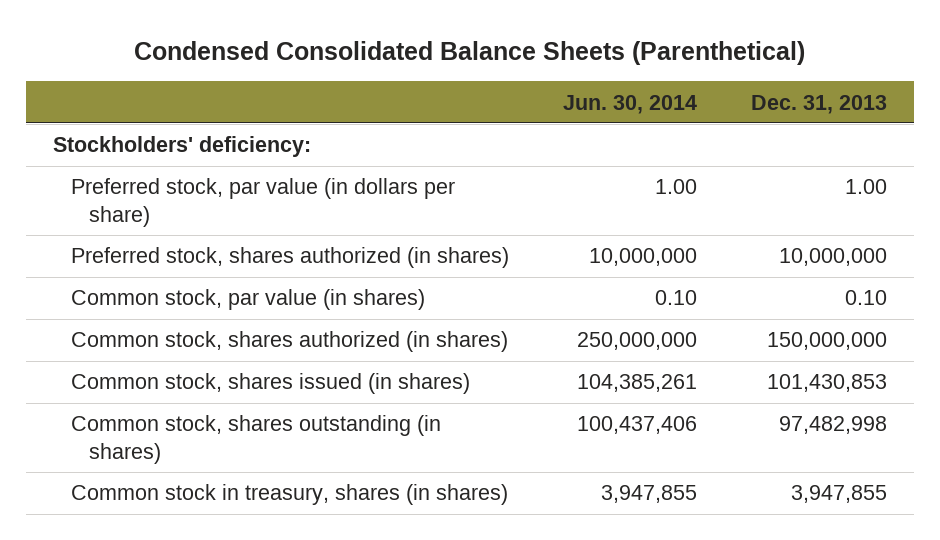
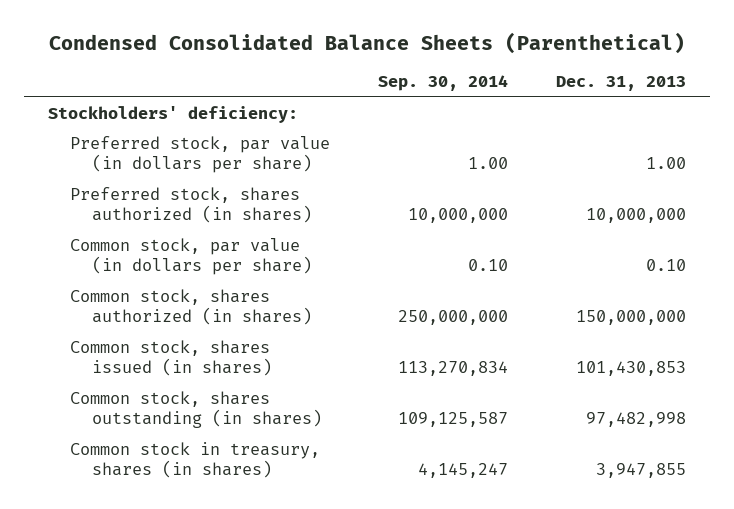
[562,94,697,114] Jun. 30, 2014 -> none
none -> [378,75,509,92] Sep. 30, 2014
[71,289,426,311] Common stock, par value (in shares) -> [69,238,313,276] Common stock, par value (in dollars per share)

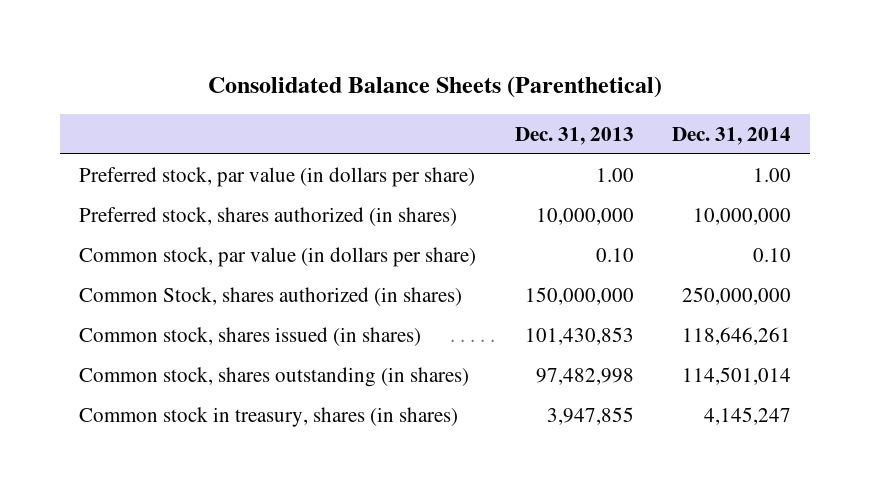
[48,31,685,54] Condensed Consolidated Balance Sheets (Parenthetical) -> [208,76,663,99] Consolidated Balance Sheets (Parenthetical)
[378,75,509,92] Sep. 30, 2014 -> none
none -> [671,126,791,145] Dec. 31, 2014
[47,106,298,124] Stockholders' deficiency: -> none
[69,289,313,326] Common stock, shares authorized (in shares) -> [79,286,463,306] Common Stock, shares authorized (in shares)

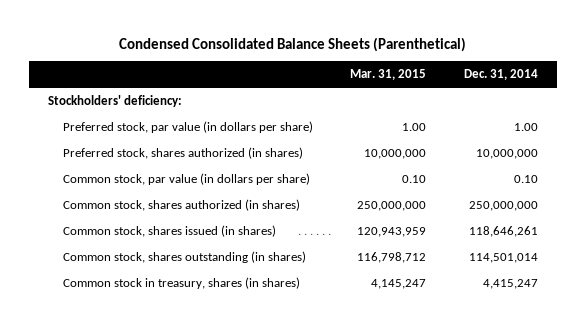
[208,76,663,99] Consolidated Balance Sheets (Parenthetical) -> [118,36,466,52] Condensed Consolidated Balance Sheets (Parenthetical)
[514,126,634,145] Dec. 31, 2013 -> none
none -> [350,69,427,81] Mar. 31, 2015
none -> [48,94,183,107] Stockholders' deficiency:
[79,286,463,306] Common Stock, shares authorized (in shares) -> [62,198,300,211] Common stock, shares authorized (in shares)
[703,406,791,425] 4,145,247 -> [482,278,538,289] 4,415,247

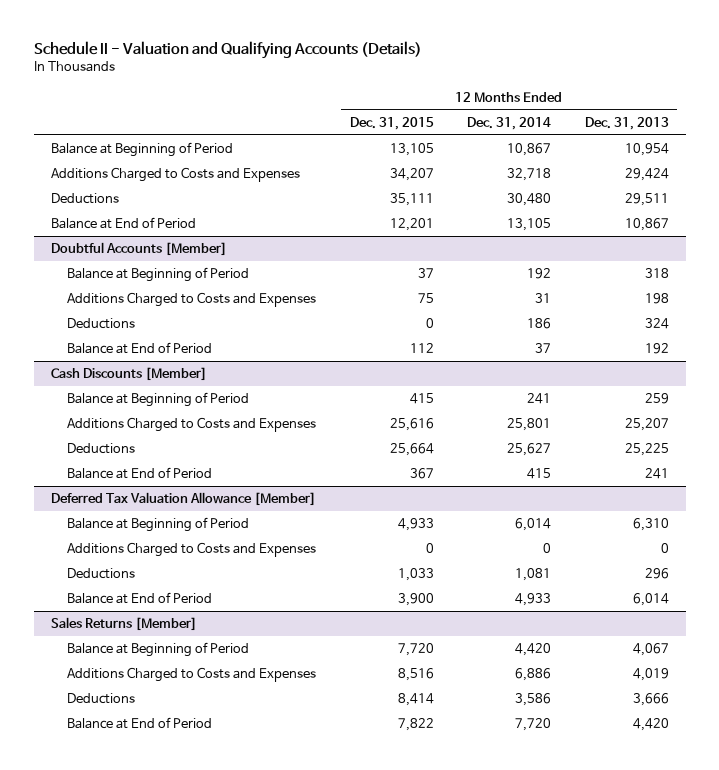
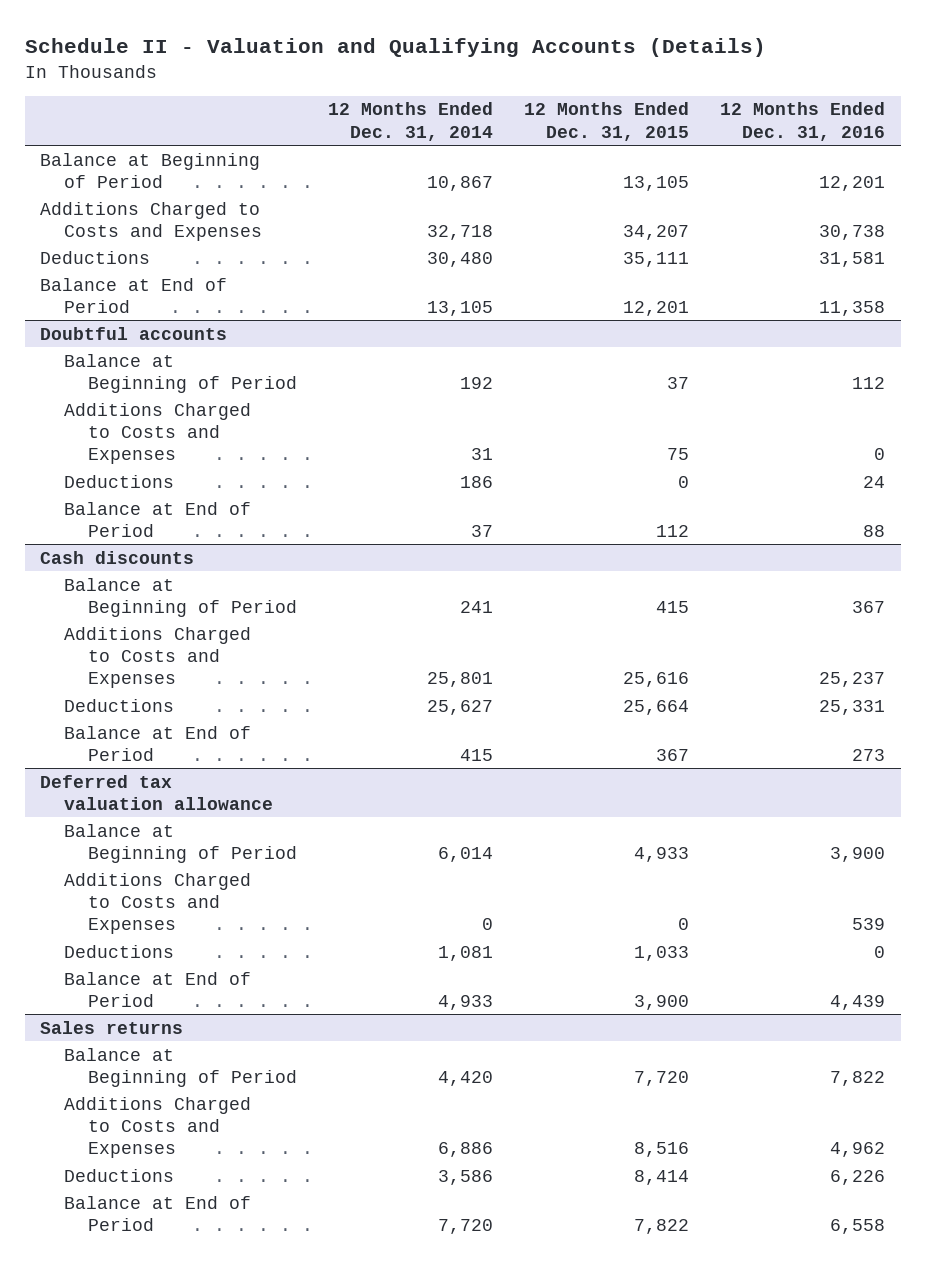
[584,116,669,130] Dec. 31, 2013 -> none
none -> [720,102,886,141] 12 Months Ended Dec. 31, 2016
[50,242,227,257] Doubtful Accounts [Member] -> [40,326,228,340] Doubtful accounts
[50,367,207,382] Cash Discounts [Member] -> [40,550,195,564] Cash discounts
[50,492,316,507] Deferred Tax Valuation Allowance [Member] -> [40,774,274,810] Deferred tax valuation allowance
[50,617,197,632] Sales Returns [Member] -> [40,1020,184,1034] Sales returns

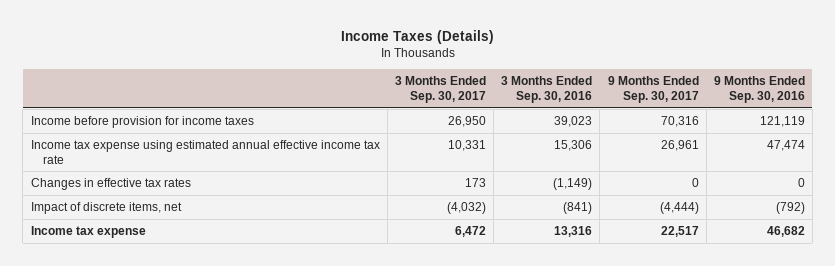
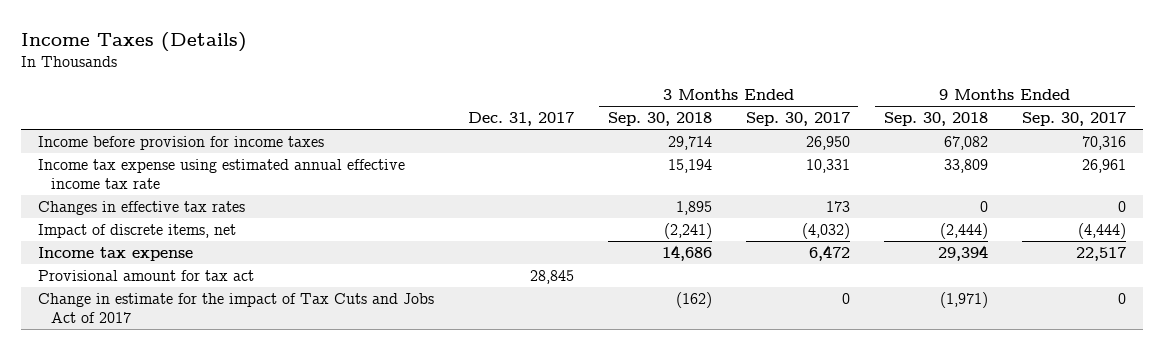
[501,76,593,103] 3 Months Ended Sep. 30, 2016 -> none
[713,76,805,103] 9 Months Ended Sep. 30, 2016 -> none
none -> [467,112,574,127] Dec. 31, 2017
none -> [607,112,712,127] Sep. 30, 2018
none -> [883,112,988,127] Sep. 30, 2018
none -> [37,270,254,282] Provisional amount for tax act
none -> [37,293,434,323] Change in estimate for the impact of Tax Cuts and Jobs Act of 2017

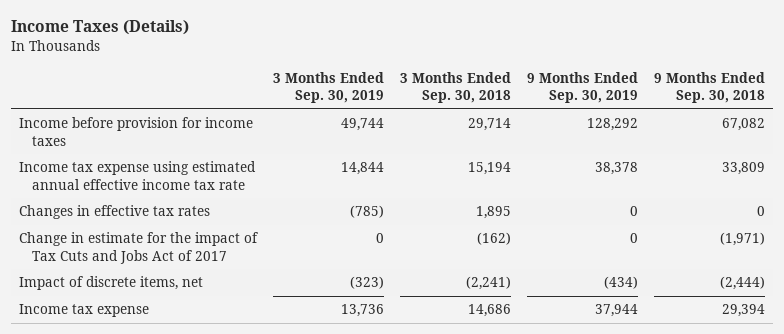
[467,112,574,127] Dec. 31, 2017 -> none
[745,112,850,127] Sep. 30, 2017 -> none
[1022,112,1127,127] Sep. 30, 2017 -> none
none -> [273,71,385,104] 3 Months Ended Sep. 30, 2019
none -> [526,71,638,104] 9 Months Ended Sep. 30, 2019
[37,293,434,323] Change in estimate for the impact of Tax Cuts and Jobs Act of 2017 -> [19,232,259,264] Change in estimate for the impact of Tax Cuts and Jobs Act of 2017
[37,270,254,282] Provisional amount for tax act -> none

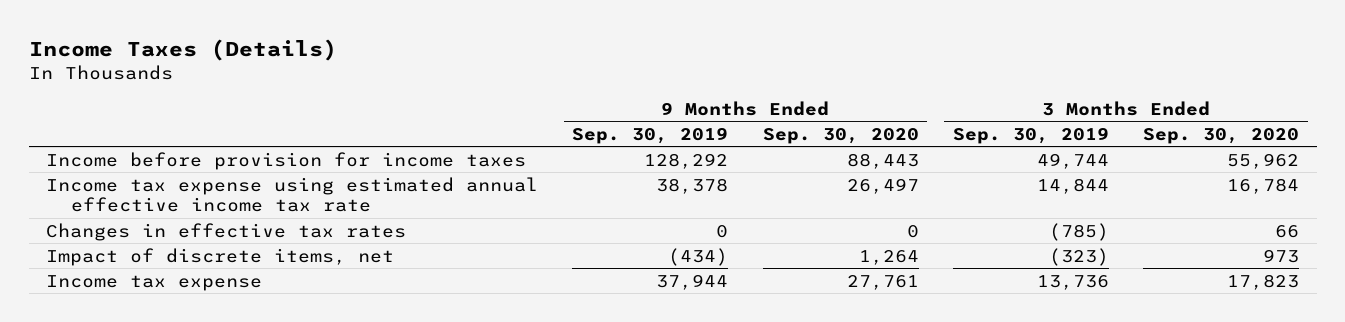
[399,71,511,104] 3 Months Ended Sep. 30, 2018 -> none
[653,71,765,104] 9 Months Ended Sep. 30, 2018 -> none
none -> [762,127,919,144] Sep. 30, 2020
none -> [1143,127,1300,144] Sep. 30, 2020
[19,232,259,264] Change in estimate for the impact of Tax Cuts and Jobs Act of 2017 -> none

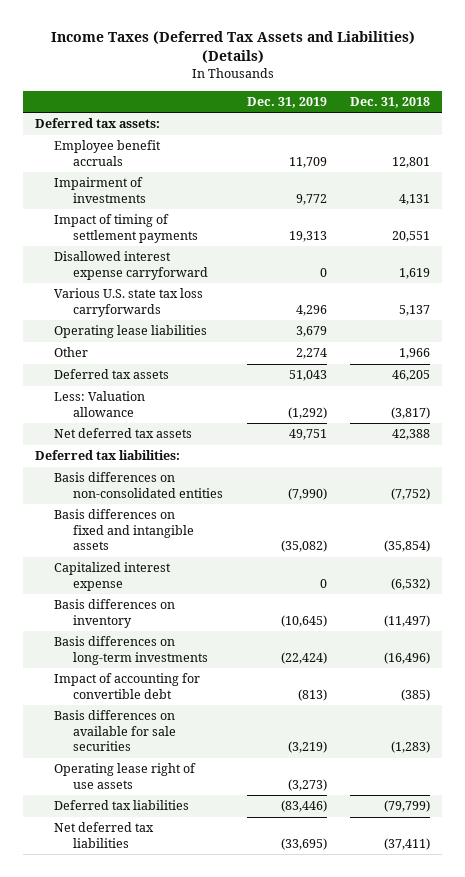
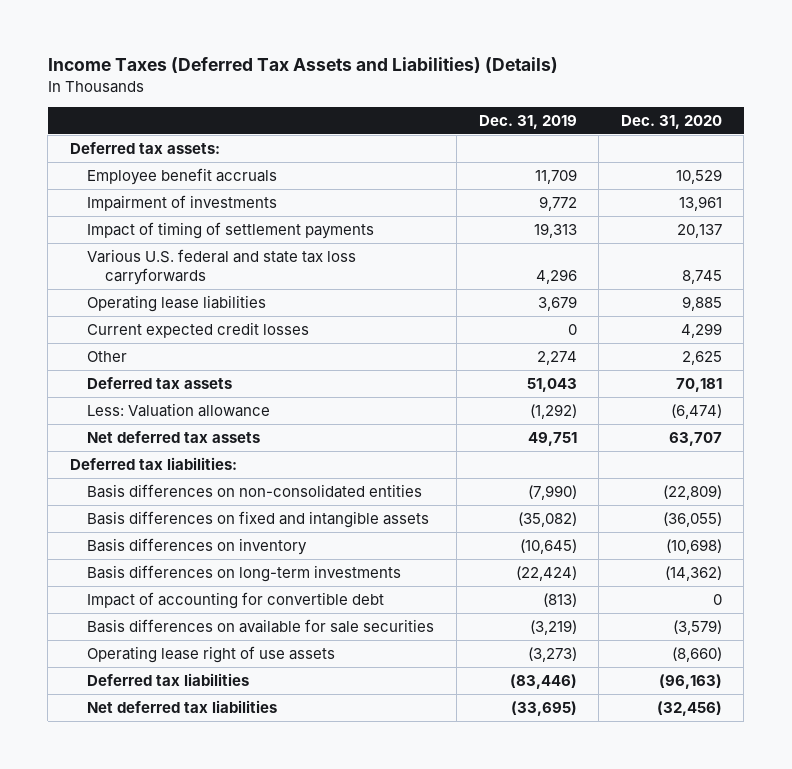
[350,96,431,108] Dec. 31, 2018 -> none
none -> [620,115,722,130] Dec. 31, 2020
[54,251,209,280] Disallowed interest expense carryforward -> none
[54,288,204,317] Various U.S. state tax loss carryforwards -> [87,248,357,286] Various U.S. federal and state tax loss carryforwards
none -> [87,321,310,338] Current expected credit losses
[54,562,172,591] Capitalized interest expense -> none

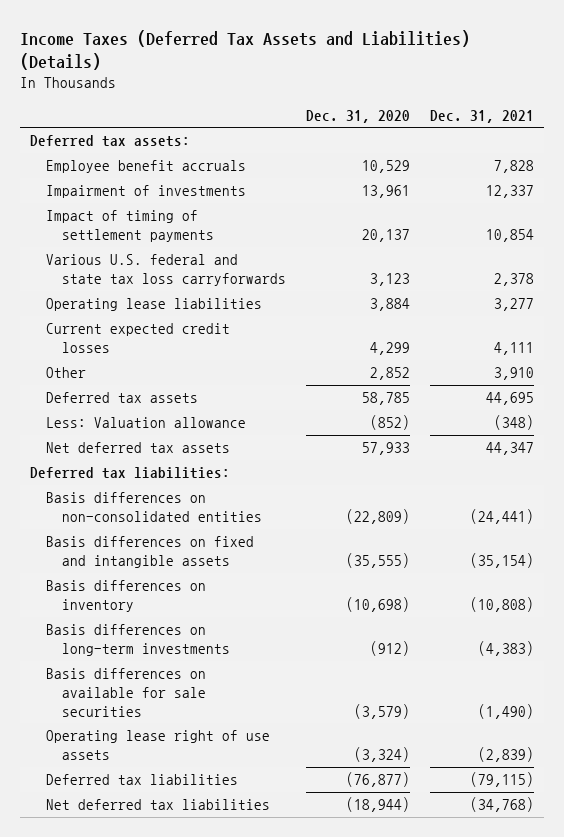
[478,115,577,130] Dec. 31, 2019 -> none
none -> [430,109,535,123] Dec. 31, 2021
[681,270,722,285] 8,745 -> [369,273,410,287] 3,123
[681,295,722,311] 9,885 -> [369,298,410,312] 3,884
[681,350,722,365] 2,625 -> [369,367,410,381] 2,852
[675,377,722,392] 70,181 -> [361,392,410,406] 58,785
[670,403,722,419] (6,474) -> [369,415,410,431] (852)
[668,431,722,446] 63,707 -> [361,442,410,456] 57,933
[662,511,722,527] (36,055) -> [345,553,410,569] (35,555)
[87,591,385,609] Impact of accounting for convertible debt -> none
[664,565,722,581] (14,362) -> [369,641,410,657] (912)
[671,646,722,662] (8,660) -> [353,747,410,763] (3,324)
[658,673,722,689] (96,163) -> [345,772,410,788] (76,877)
[656,700,722,716] (32,456) -> [345,797,410,813] (18,944)

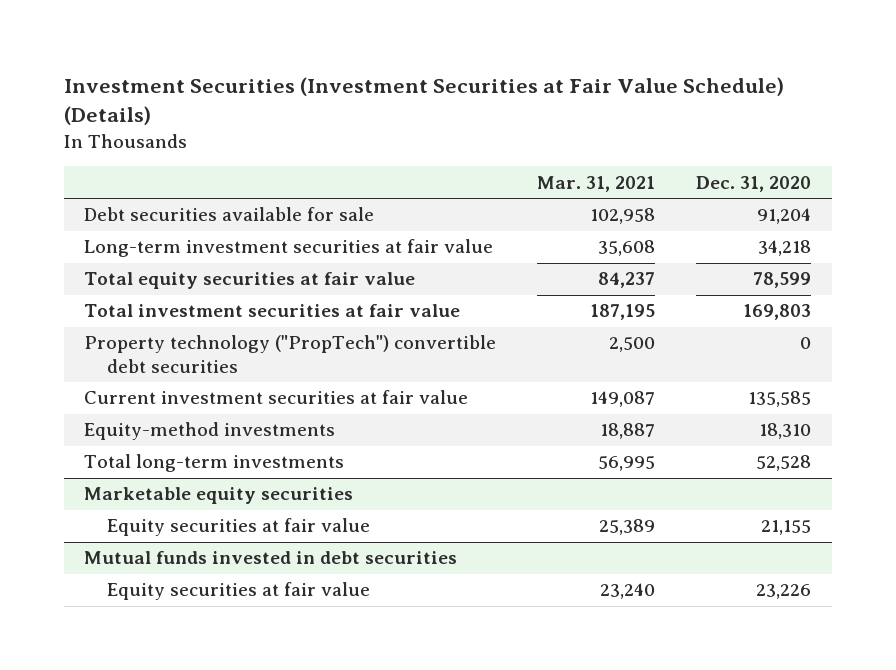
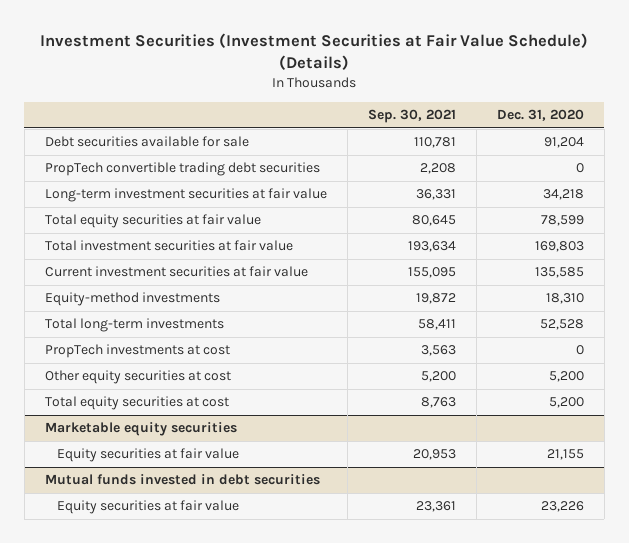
[537,175,656,192] Mar. 31, 2021 -> none
none -> [367,109,456,124] Sep. 30, 2021
none -> [44,162,320,177] PropTech convertible trading debt securities
[84,335,497,374] Property technology ("PropTech") convertible debt securities -> none
none -> [44,344,230,359] PropTech investments at cost
none -> [44,370,231,385] Other equity securities at cost
none -> [44,396,229,411] Total equity securities at cost

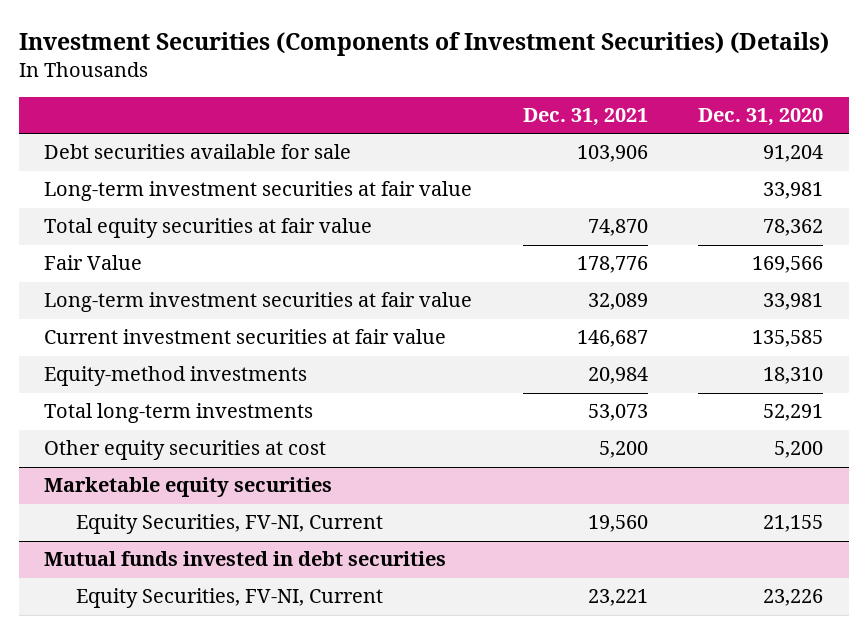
[40,33,589,71] Investment Securities (Investment Securities at Fair Value Schedule) (Details) -> [18,31,829,56] Investment Securities (Components of Investment Securities) (Details)
[367,109,456,124] Sep. 30, 2021 -> none
none -> [522,108,648,127] Dec. 31, 2021
[44,162,320,177] PropTech convertible trading debt securities -> none
[542,189,584,201] 34,218 -> [763,182,824,200] 33,981
[540,215,584,227] 78,599 -> [763,219,824,237] 78,362
[44,240,293,252] Total investment securities at fair value -> [44,255,143,271] Fair Value
[534,241,584,253] 169,803 -> [752,256,824,274] 169,566
none -> [44,292,473,313] Long-term investment securities at fair value
[44,344,230,359] PropTech investments at cost -> none
[539,319,584,331] 52,528 -> [763,404,824,422] 52,291
[44,396,229,411] Total equity securities at cost -> none
[57,448,240,463] Equity securities at fair value -> [76,514,384,535] Equity Securities, FV-NI, Current
[57,500,240,515] Equity securities at fair value -> [76,588,384,609] Equity Securities, FV-NI, Current

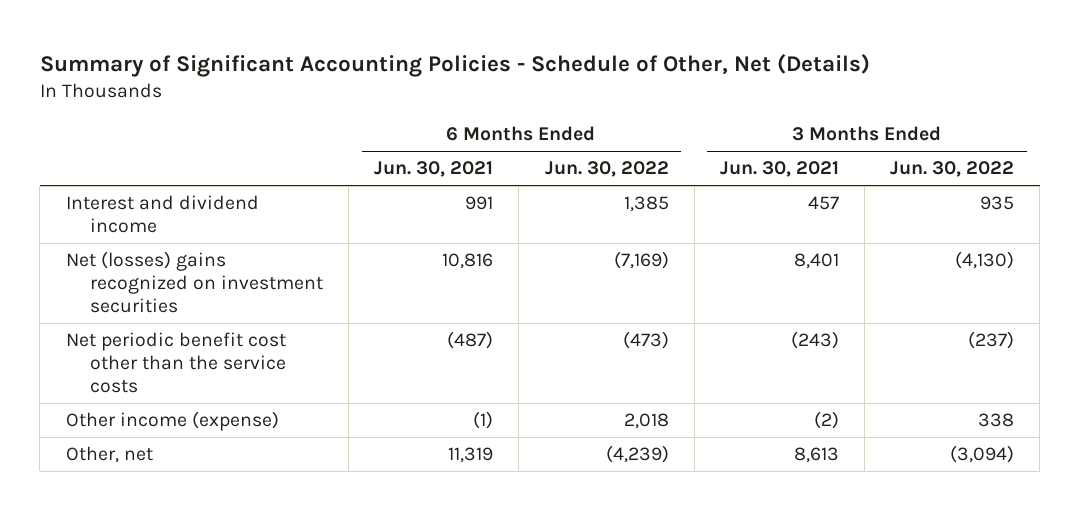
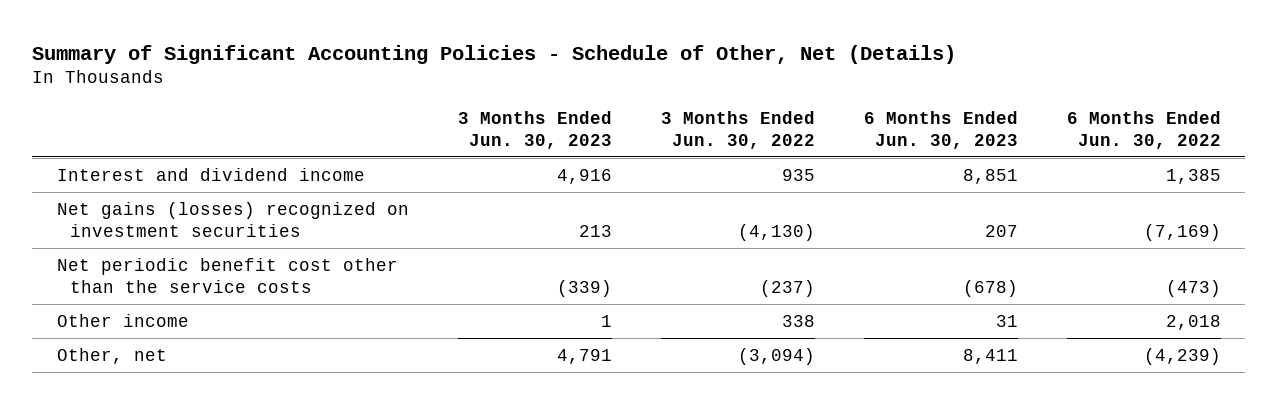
[374,161,494,178] Jun. 30, 2021 -> none
[719,161,839,178] Jun. 30, 2021 -> none
none -> [457,110,612,149] 3 Months Ended Jun. 30, 2023
none -> [863,110,1018,149] 6 Months Ended Jun. 30, 2023
[65,251,324,313] Net (losses) gains recognized on investment securities -> [56,201,409,237] Net gains (losses) recognized on investment securities
[65,411,279,432] Other income (expense) -> [56,313,189,327] Other income

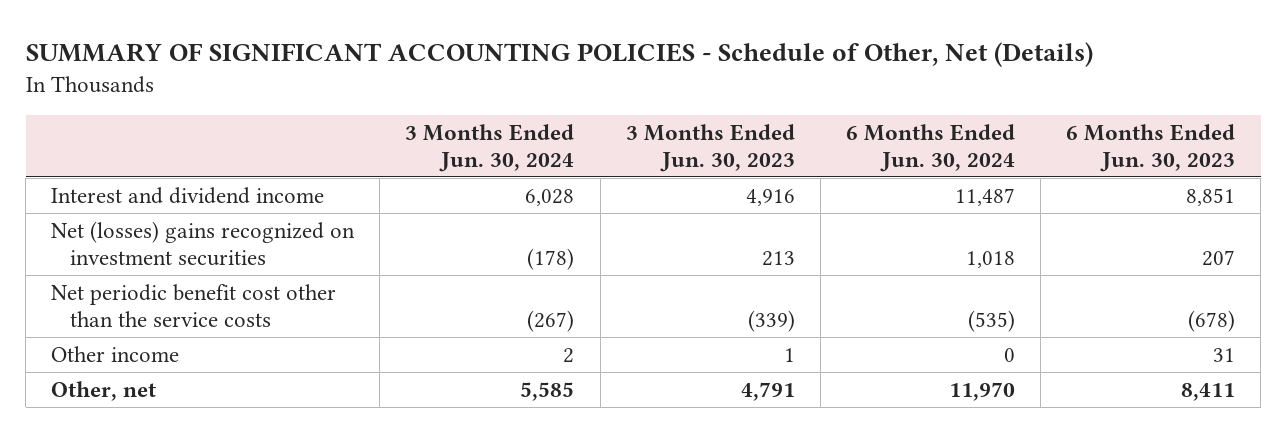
[32,44,957,64] Summary of Significant Accounting Policies - Schedule of Other, Net (Details) -> [25,42,1093,68] SUMMARY OF SIGNIFICANT ACCOUNTING POLICIES - Schedule of Other, Net (Details)
[660,110,815,149] 3 Months Ended Jun. 30, 2022 -> none
[1066,110,1221,149] 6 Months Ended Jun. 30, 2022 -> none
none -> [405,123,575,172] 3 Months Ended Jun. 30, 2024
none -> [846,123,1016,172] 6 Months Ended Jun. 30, 2024
[56,201,409,237] Net gains (losses) recognized on investment securities -> [51,220,356,266] Net (losses) gains recognized on investment securities

